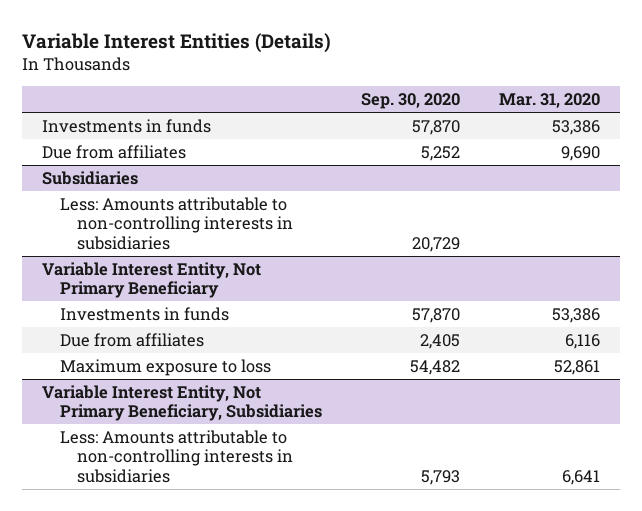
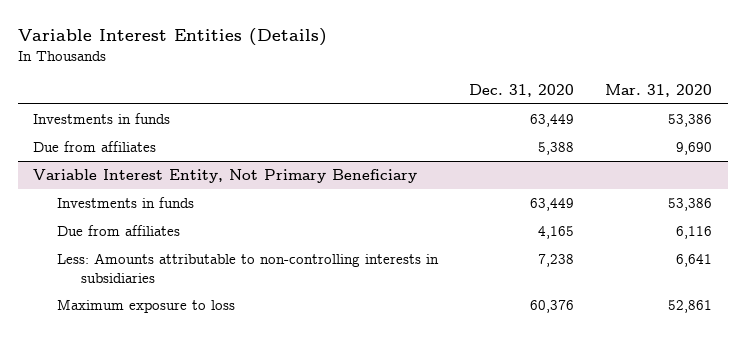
[360,93,460,110] Sep. 30, 2020 -> none
none -> [469,84,575,98] Dec. 31, 2020
[41,170,138,185] Subsidiaries -> none
[59,196,294,250] Less: Amounts attributable to non-controlling interests in subsidiaries -> none
[41,384,322,422] Variable Interest Entity, Not Primary Beneficiary, Subsidiaries -> none
[59,358,271,376] Maximum exposure to loss -> [57,299,236,314] Maximum exposure to loss

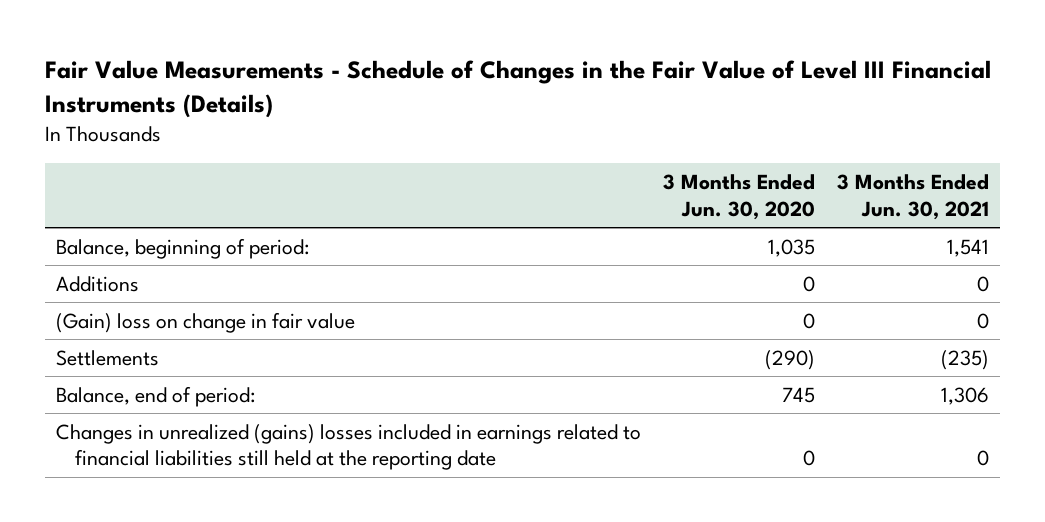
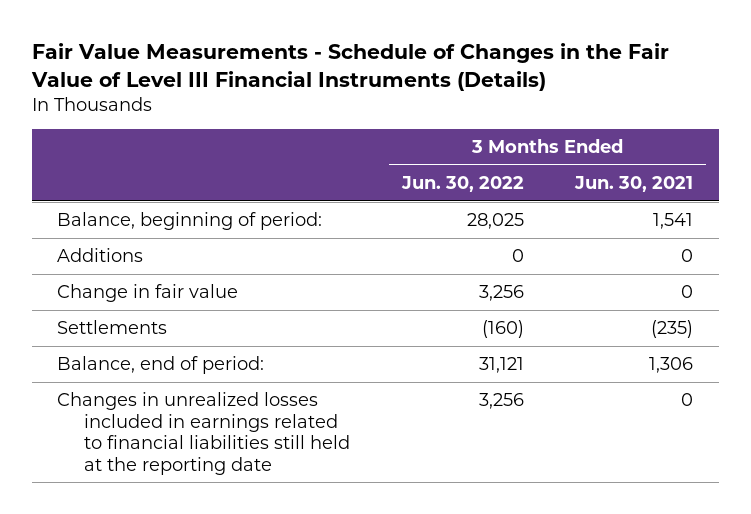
[663,173,816,220] 3 Months Ended Jun. 30, 2020 -> none
none -> [400,176,524,193] Jun. 30, 2022
[55,311,355,333] (Gain) loss on change in fair value -> [57,284,239,303] Change in fair value
[55,423,641,471] Changes in unrealized (gains) losses included in earnings related to financial liabilities still held at the reporting date -> [57,392,351,475] Changes in unrealized losses included in earnings related to financial liabilities still held at the reporting date

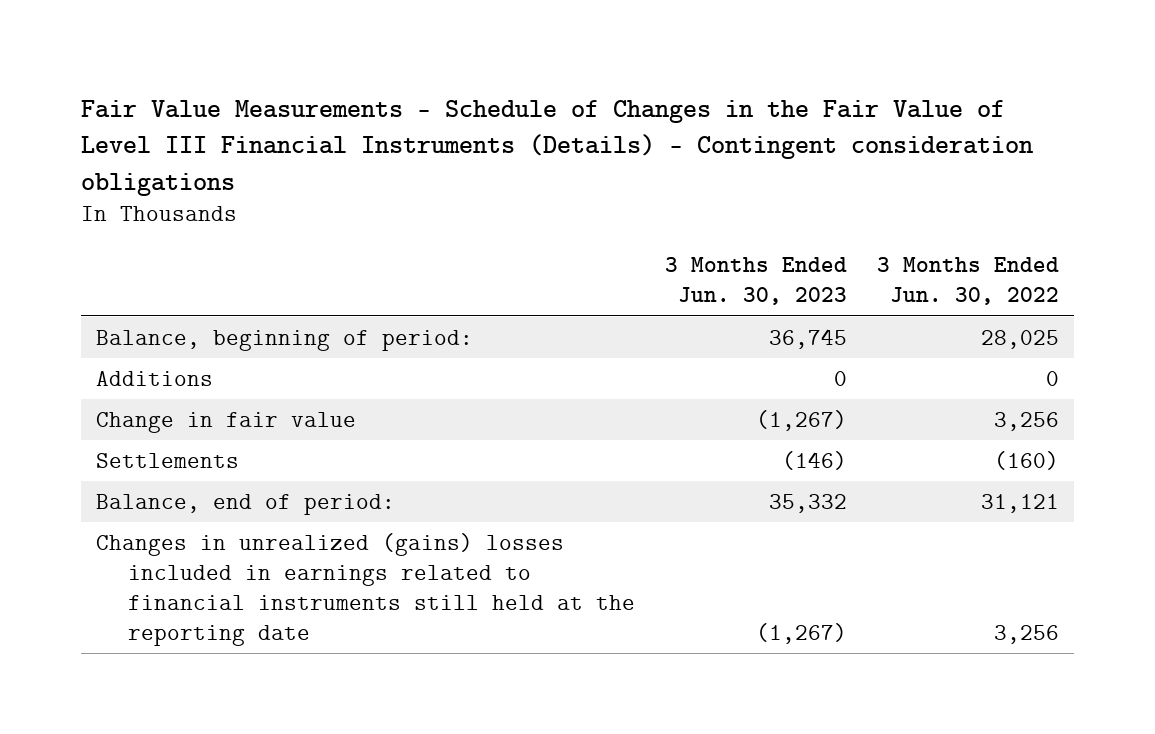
[30,43,669,92] Fair Value Measurements - Schedule of Changes in the Fair Value of Level III Financial Instruments (Details) -> [81,100,1035,196] Fair Value Measurements - Schedule of Changes in the Fair Value of Level III Financial Instruments (Details) - Contingent consideration obligations
[574,176,694,193] Jun. 30, 2021 -> none
none -> [665,256,848,306] 3 Months Ended Jun. 30, 2023
[57,392,351,475] Changes in unrealized losses included in earnings related to financial liabilities still held at the reporting date -> [96,532,636,646] Changes in unrealized (gains) losses included in earnings related to financial instruments still held at the reporting date

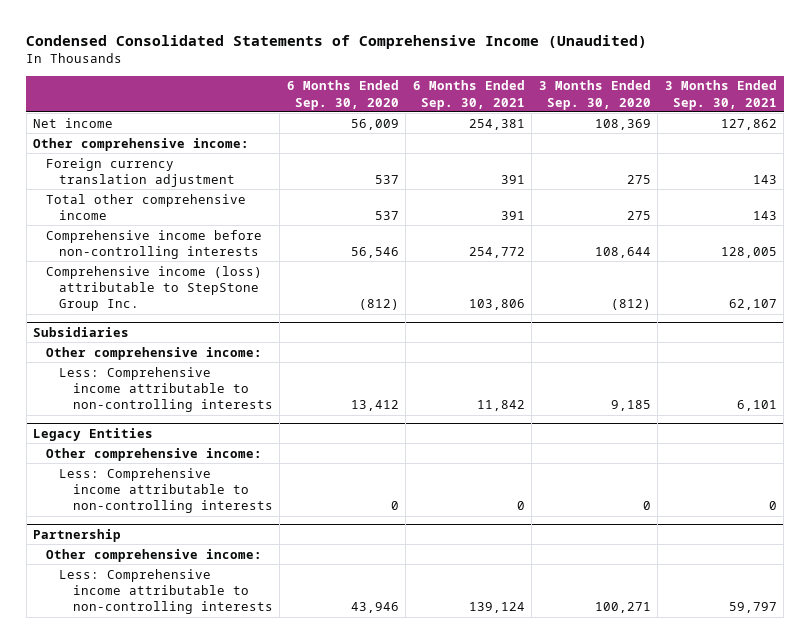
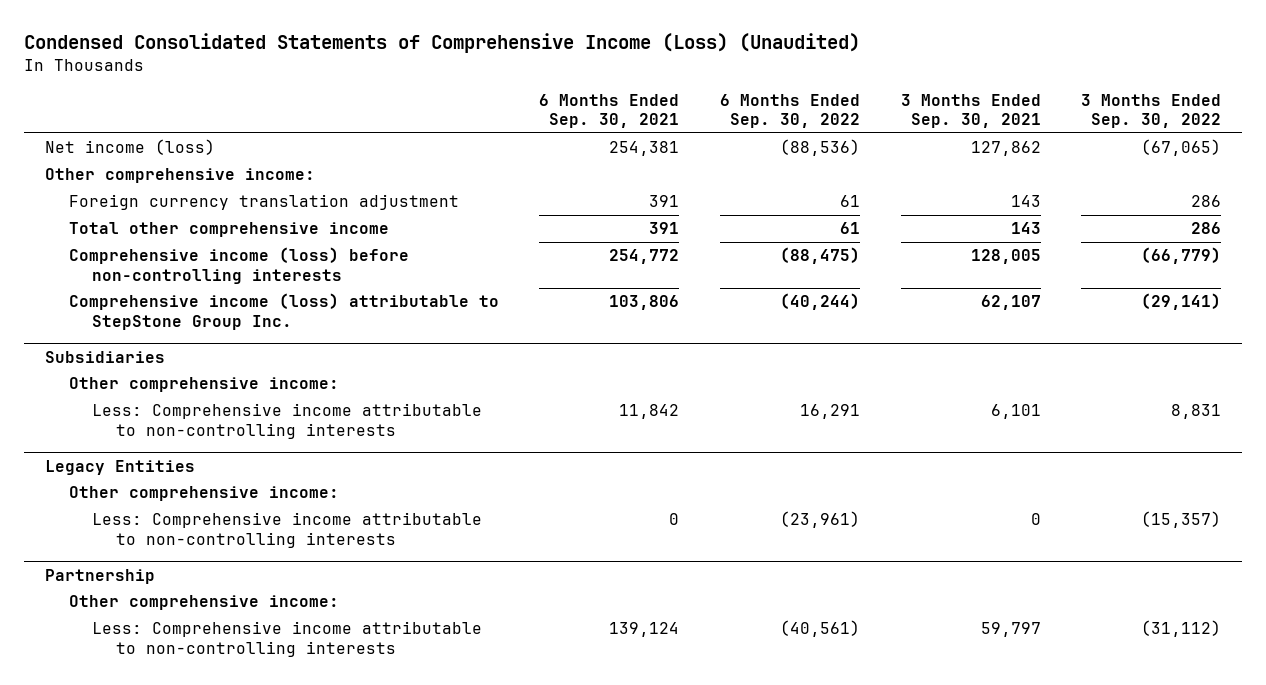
[26,34,648,49] Condensed Consolidated Statements of Comprehensive Income (Unaudited) -> [24,33,861,54] Condensed Consolidated Statements of Comprehensive Income (Loss) (Unaudited)
[286,80,399,110] 6 Months Ended Sep. 30, 2020 -> none
[538,80,651,110] 3 Months Ended Sep. 30, 2020 -> none
none -> [719,93,860,129] 6 Months Ended Sep. 30, 2022
none -> [1081,93,1222,129] 3 Months Ended Sep. 30, 2022
[33,117,114,128] Net income -> [44,139,215,156] Net income (loss)
[46,229,263,259] Comprehensive income before non-controlling interests -> [68,247,409,284] Comprehensive income (loss) before non-controlling interests

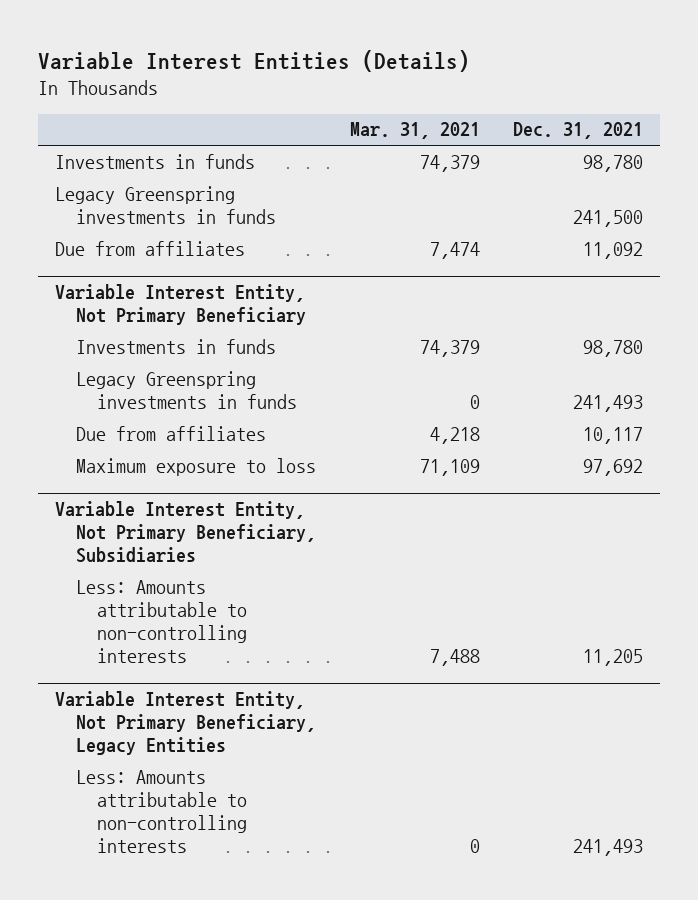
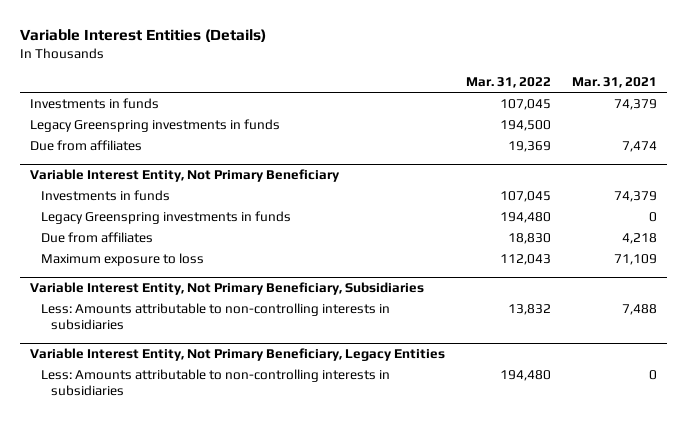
[513,122,644,140] Dec. 31, 2021 -> none
none -> [465,77,551,89] Mar. 31, 2022
[75,579,247,663] Less: Amounts attributable to non-controlling interests -> [40,302,390,330] Less: Amounts attributable to non-controlling interests in subsidiaries
[75,769,247,853] Less: Amounts attributable to non-controlling interests -> [40,368,390,396] Less: Amounts attributable to non-controlling interests in subsidiaries

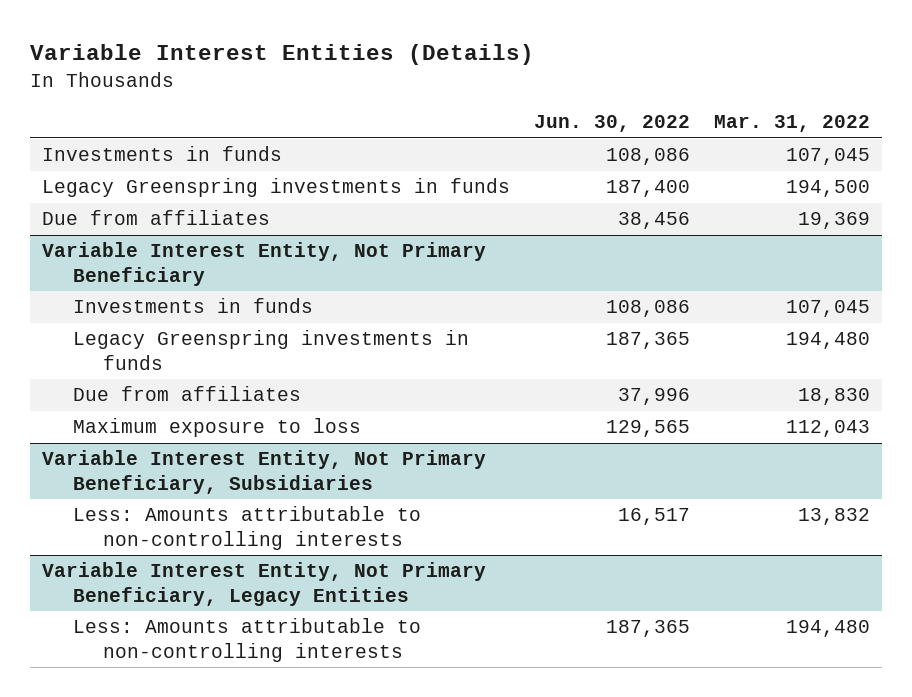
[571,77,657,89] Mar. 31, 2021 -> none
none -> [534,115,691,133] Jun. 30, 2022
[40,302,390,330] Less: Amounts attributable to non-controlling interests in subsidiaries -> [72,506,421,550] Less: Amounts attributable to non-controlling interests
[40,368,390,396] Less: Amounts attributable to non-controlling interests in subsidiaries -> [72,618,421,662] Less: Amounts attributable to non-controlling interests

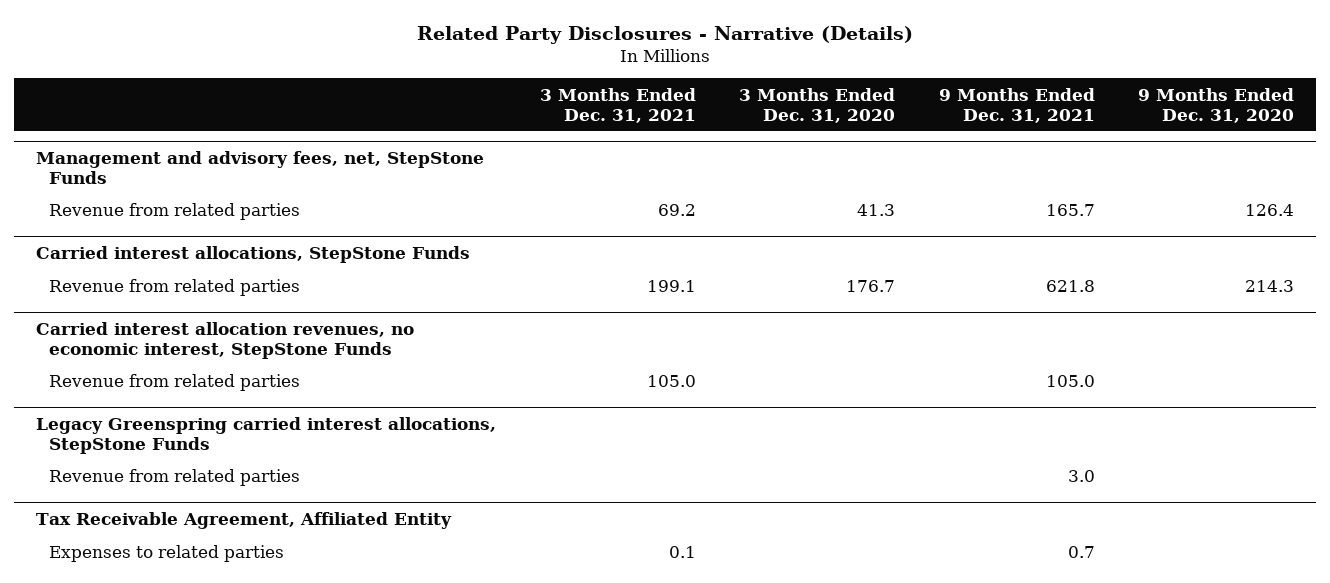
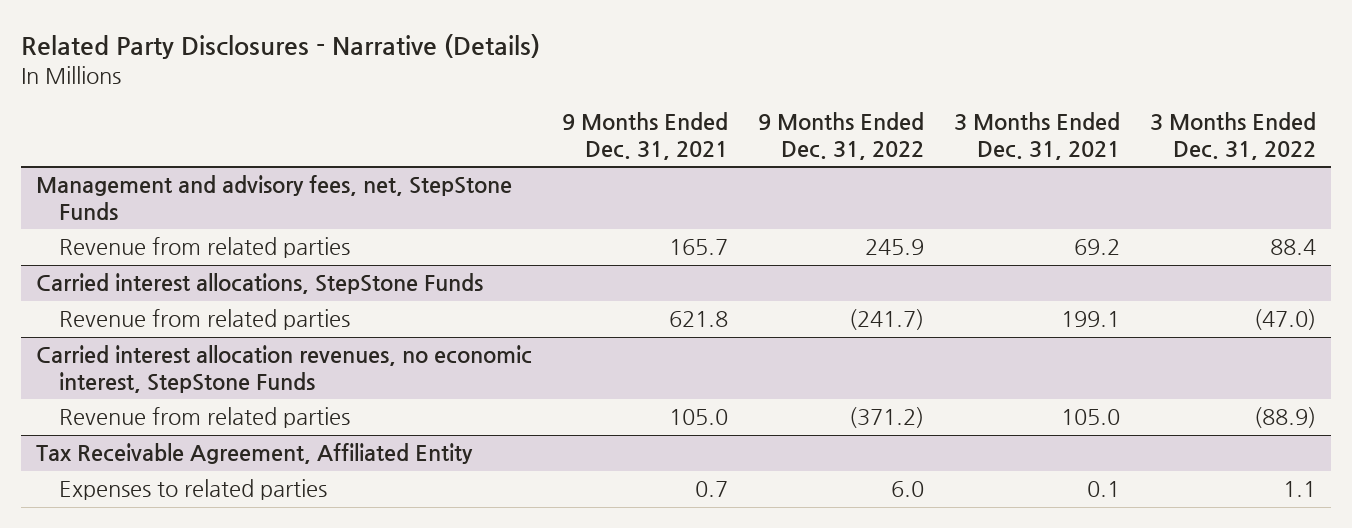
[739,87,896,123] 3 Months Ended Dec. 31, 2020 -> none
[1138,87,1295,123] 9 Months Ended Dec. 31, 2020 -> none
none -> [758,112,925,161] 9 Months Ended Dec. 31, 2022
none -> [1150,112,1317,161] 3 Months Ended Dec. 31, 2022
[35,417,496,455] Legacy Greenspring carried interest allocations, StepStone Funds -> none
[49,469,301,487] Revenue from related parties -> none

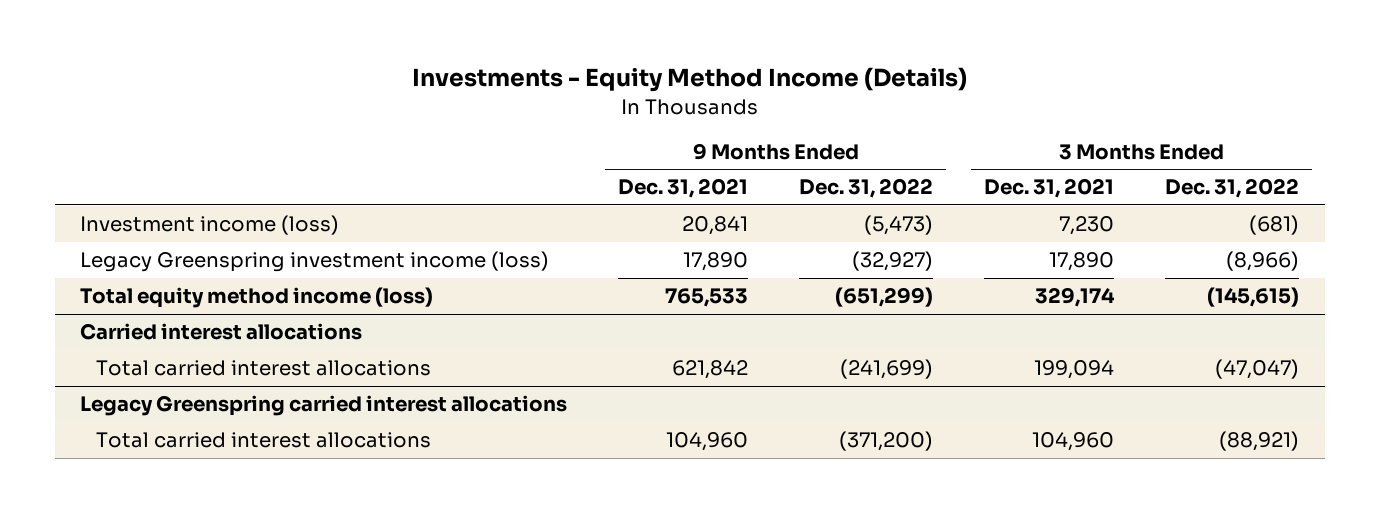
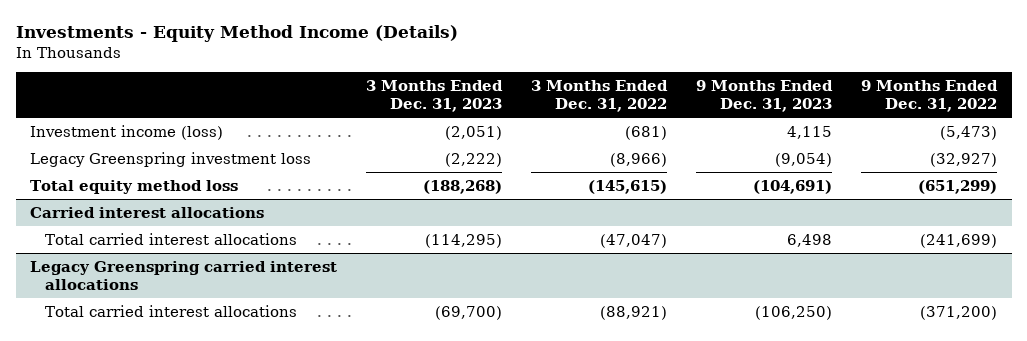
[618,178,749,199] Dec. 31, 2021 -> none
[984,178,1115,199] Dec. 31, 2021 -> none
none -> [366,79,504,113] 3 Months Ended Dec. 31, 2023
none -> [696,79,834,113] 9 Months Ended Dec. 31, 2023
[80,251,550,273] Legacy Greenspring investment income (loss) -> [30,151,312,167] Legacy Greenspring investment loss
[80,287,434,309] Total equity method income (loss) -> [30,179,239,194] Total equity method loss

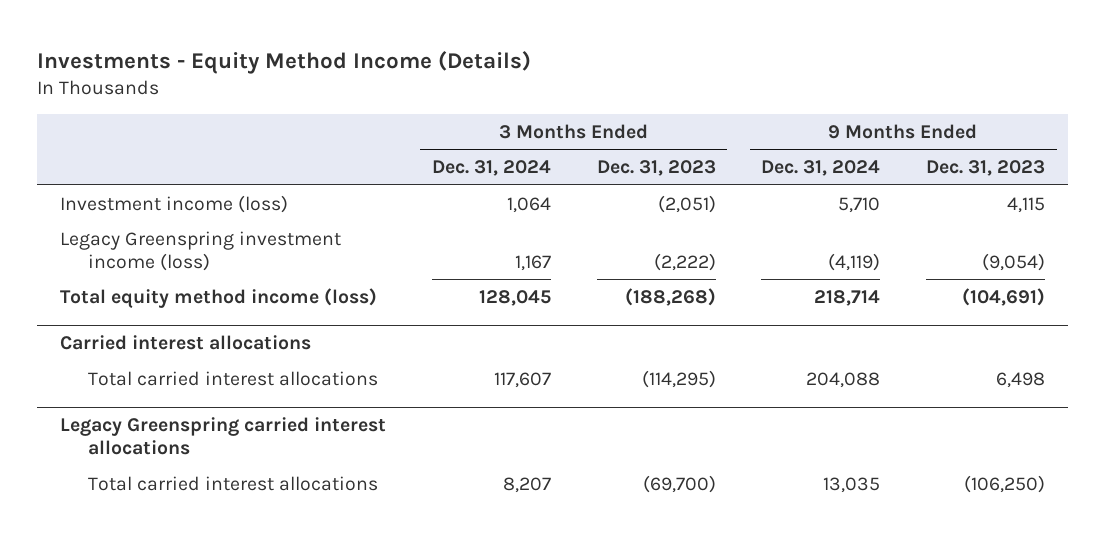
[531,79,669,113] 3 Months Ended Dec. 31, 2022 -> none
[861,79,999,113] 9 Months Ended Dec. 31, 2022 -> none
none -> [431,160,551,177] Dec. 31, 2024
none -> [761,160,881,177] Dec. 31, 2024
[30,151,312,167] Legacy Greenspring investment loss -> [60,230,342,271] Legacy Greenspring investment income (loss)
[30,179,239,194] Total equity method loss -> [60,287,378,308] Total equity method income (loss)

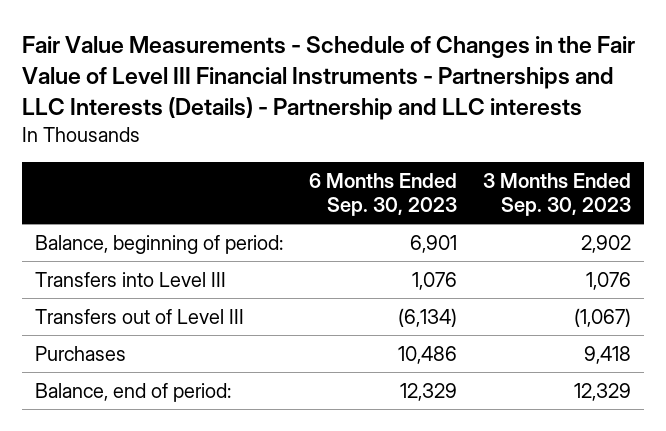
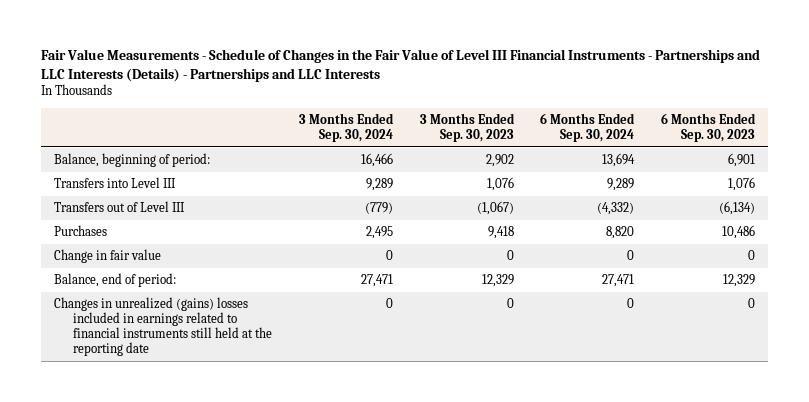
[21,35,635,120] Fair Value Measurements - Schedule of Changes in the Fair Value of Level III Financial Instruments - Partnerships and LLC Interests (Details) - Partnership and LLC interests -> [40,48,760,82] Fair Value Measurements - Schedule of Changes in the Fair Value of Level III Financial Instruments - Partnerships and LLC Interests (Details) - Partnerships and LLC Interests
none -> [298,112,394,142] 3 Months Ended Sep. 30, 2024
none -> [540,112,636,142] 6 Months Ended Sep. 30, 2024
none -> [53,249,161,264] Change in fair value
none -> [53,297,273,357] Changes in unrealized (gains) losses included in earnings related to financial instruments still held at the reporting date

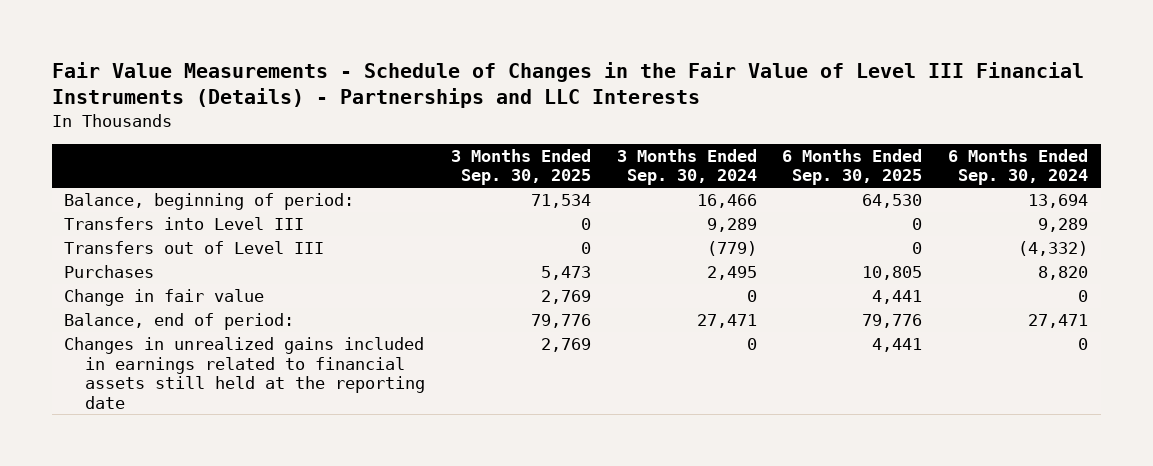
[40,48,760,82] Fair Value Measurements - Schedule of Changes in the Fair Value of Level III Financial Instruments - Partnerships and LLC Interests (Details) - Partnerships and LLC Interests -> [51,61,1084,109] Fair Value Measurements - Schedule of Changes in the Fair Value of Level III Financial Instruments (Details) - Partnerships and LLC Interests
[419,112,515,142] 3 Months Ended Sep. 30, 2023 -> none
[660,112,756,142] 6 Months Ended Sep. 30, 2023 -> none
none -> [450,148,591,186] 3 Months Ended Sep. 30, 2025
none -> [782,148,923,186] 6 Months Ended Sep. 30, 2025
[53,297,273,357] Changes in unrealized (gains) losses included in earnings related to financial instruments still held at the reporting date -> [64,337,425,409] Changes in unrealized gains included in earnings related to financial assets still held at the reporting date

